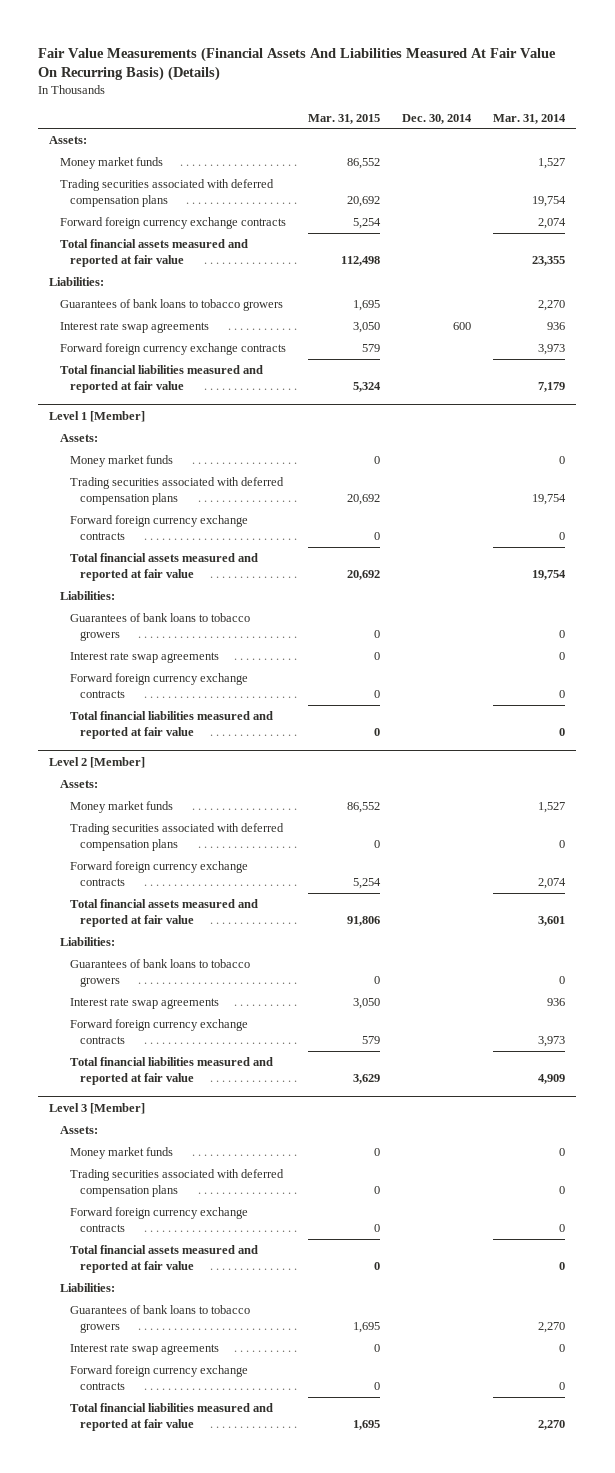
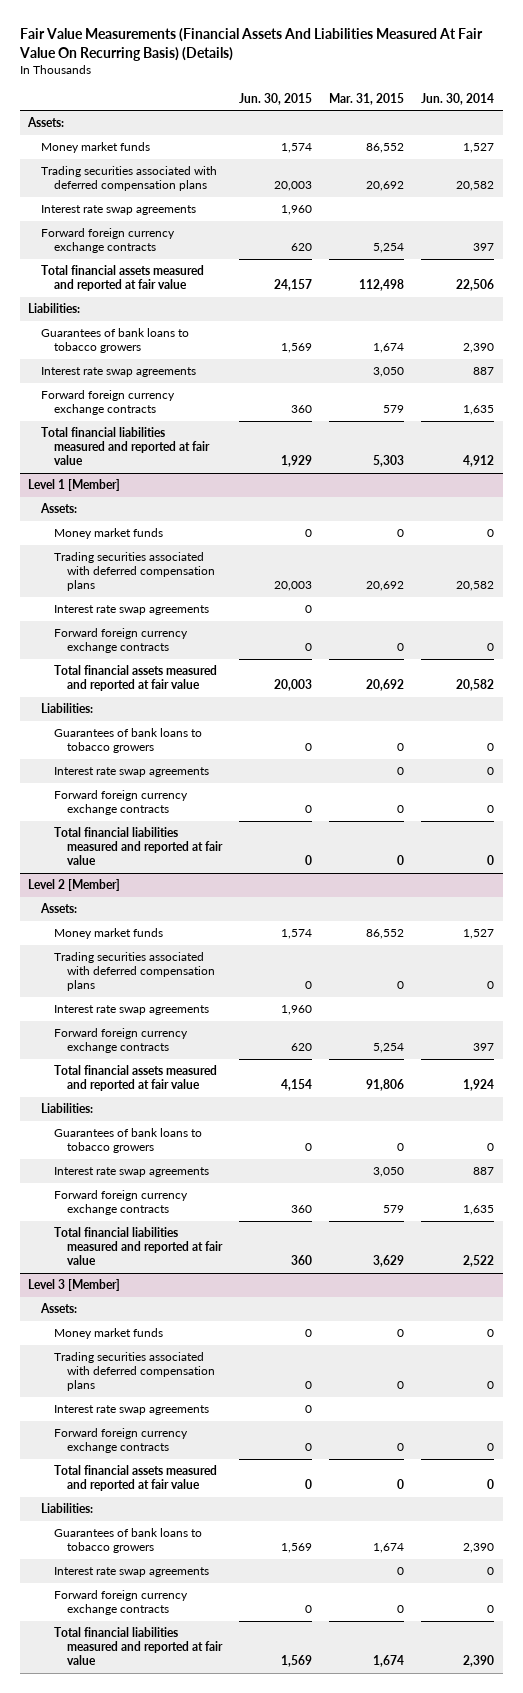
[401,113,472,124] Dec. 30, 2014 -> none
[493,113,567,124] Mar. 31, 2014 -> none
none -> [239,92,313,105] Jun. 30, 2015
none -> [421,92,495,105] Jun. 30, 2014
none -> [41,205,197,216] Interest rate swap agreements
[352,300,380,312] 1,695 -> [373,343,405,354] 1,674
[352,381,381,392] 5,324 -> [373,455,405,468] 5,303
none -> [54,605,210,616] Interest rate swap agreements
none -> [54,1005,210,1016] Interest rate swap agreements
none -> [54,1405,210,1416] Interest rate swap agreements
[352,1321,380,1333] 1,695 -> [373,1543,405,1554] 1,674
[352,1419,380,1430] 1,695 -> [373,1655,405,1668] 1,674

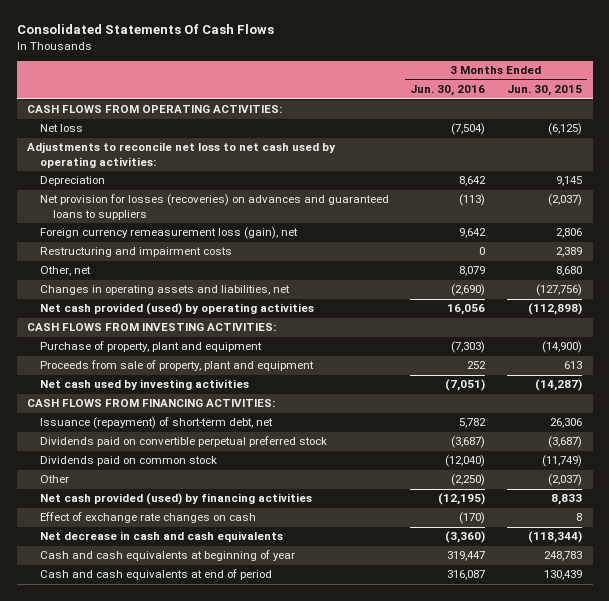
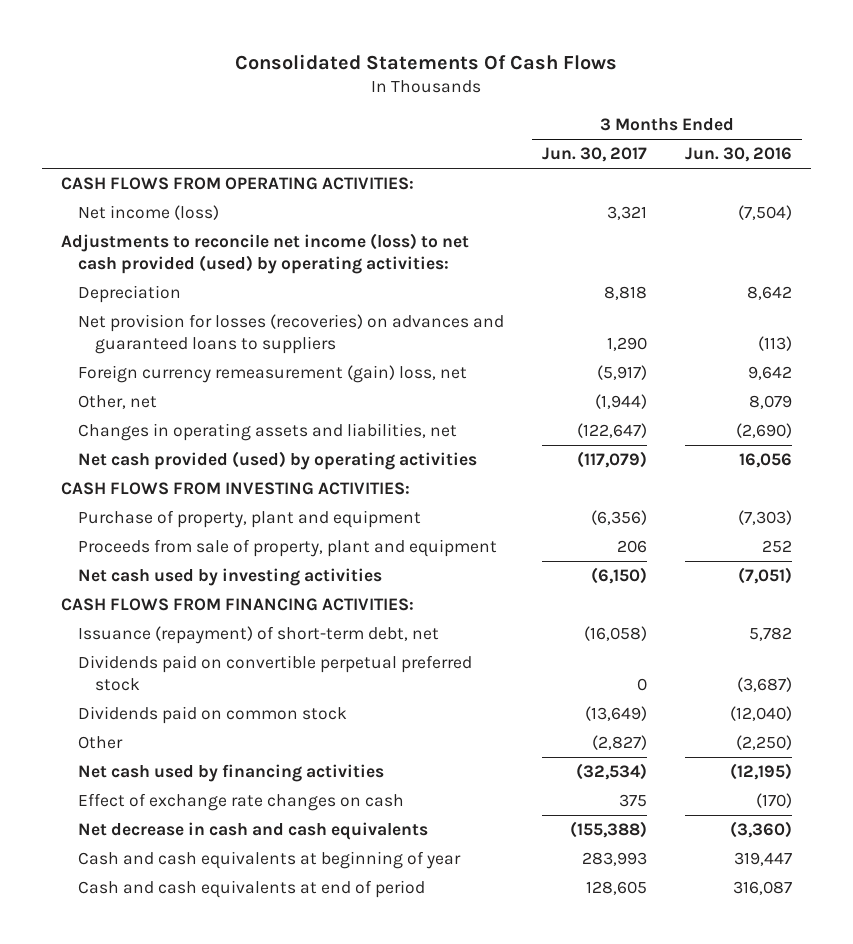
[506,85,582,97] Jun. 30, 2015 -> none
none -> [541,147,647,163] Jun. 30, 2017
[39,124,83,133] Net loss -> [77,205,219,221] Net income (loss)
[27,142,337,168] Adjustments to reconcile net loss to net cash used by operating activities: -> [60,233,469,275] Adjustments to reconcile net income (loss) to net cash provided (used) by operating activities:
[39,247,232,258] Restructuring and impairment costs -> none
[39,227,298,240] Foreign currency remeasurement loss (gain), net -> [77,365,467,384] Foreign currency remeasurement (gain) loss, net
[39,493,312,506] Net cash provided (used) by financing activities -> [77,764,384,783] Net cash used by financing activities

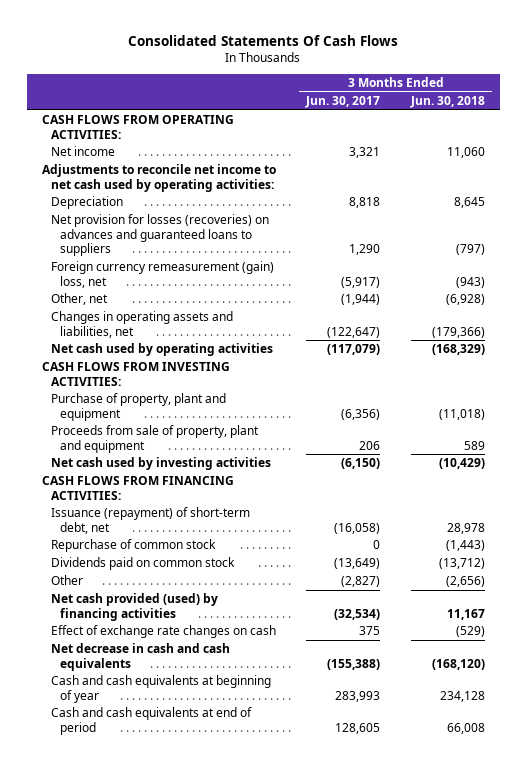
[685,147,793,163] Jun. 30, 2016 -> none
none -> [409,95,485,108] Jun. 30, 2018
[77,205,219,221] Net income (loss) -> [51,146,116,157] Net income
[60,233,469,275] Adjustments to reconcile net income (loss) to net cash provided (used) by operating activities: -> [42,164,277,192] Adjustments to reconcile net income to net cash used by operating activities:
[77,451,477,471] Net cash provided (used) by operating activities -> [51,343,274,357] Net cash used by operating activities
[77,655,472,692] Dividends paid on convertible perpetual preferred stock -> none
none -> [51,539,217,553] Repurchase of common stock
[77,764,384,783] Net cash used by financing activities -> [51,593,219,621] Net cash provided (used) by financing activities

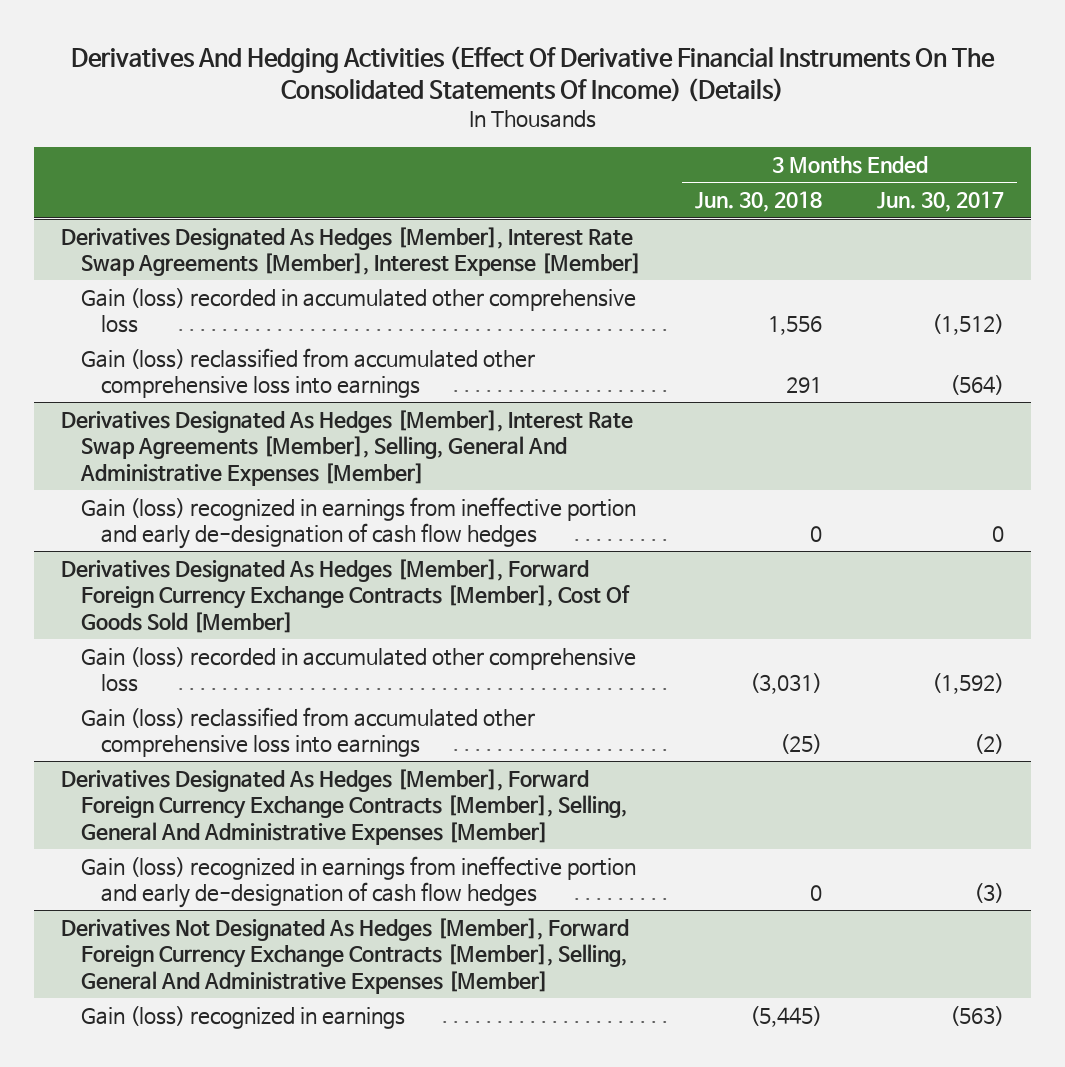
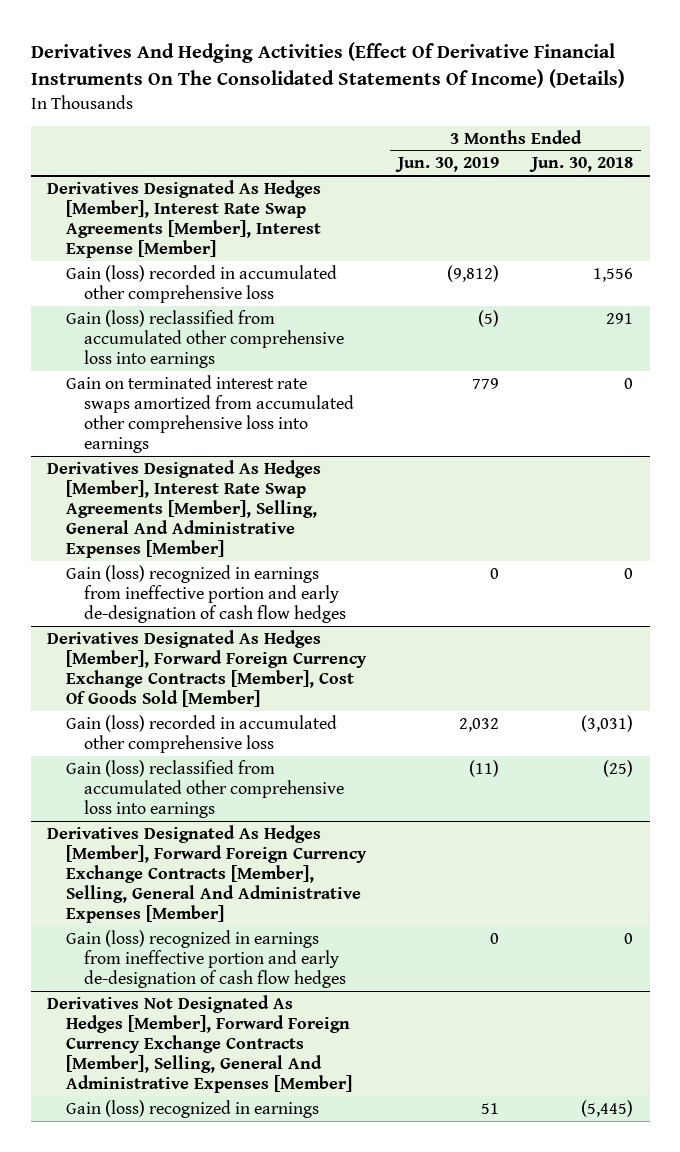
[876,191,1004,213] Jun. 30, 2017 -> none
none -> [395,157,500,173] Jun. 30, 2019
none -> [65,374,355,454] Gain on terminated interest rate swaps amortized from accumulated other comprehensive loss into earnings

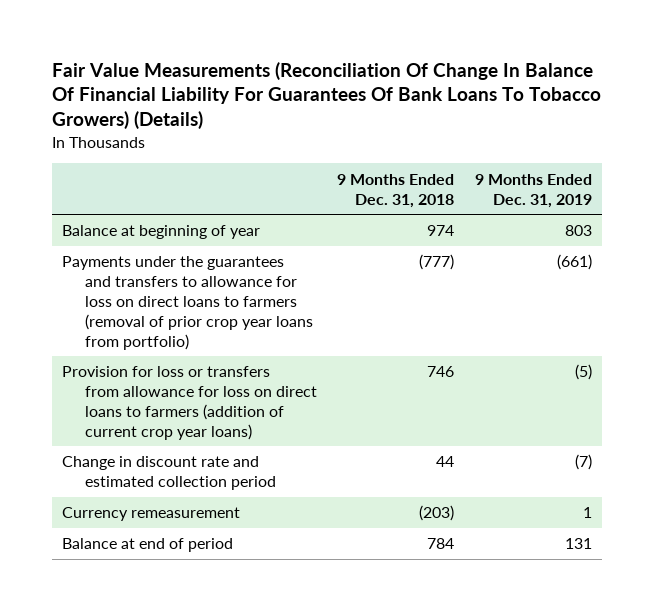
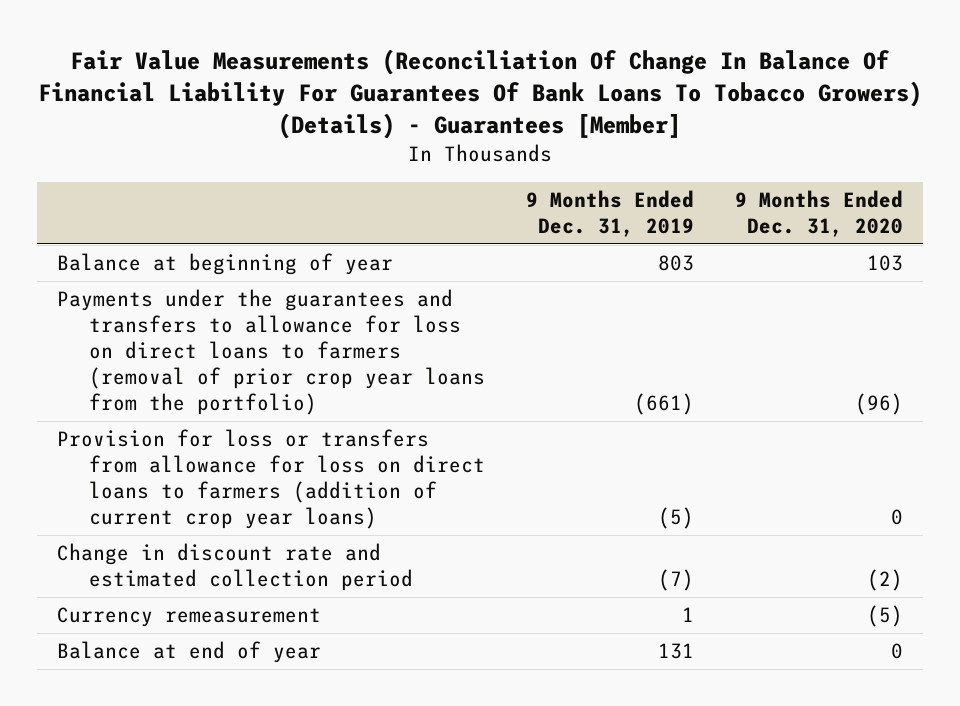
[52,61,602,130] Fair Value Measurements (Reconciliation Of Change In Balance Of Financial Liability For Guarantees Of Bank Loans To Tobacco Growers) (Details) -> [37,48,922,140] Fair Value Measurements (Reconciliation Of Change In Balance Of Financial Liability For Guarantees Of Bank Loans To Tobacco Growers) (Details) - Guarantees [Member]
[337,173,455,208] 9 Months Ended Dec. 31, 2018 -> none
none -> [734,189,903,237] 9 Months Ended Dec. 31, 2020
[62,256,313,350] Payments under the guarantees and transfers to allowance for loss on direct loans to farmers (removal of prior crop year loans from portfolio) -> [57,289,485,415] Payments under the guarantees and transfers to allowance for loss on direct loans to farmers (removal of prior crop year loans from the portfolio)
[62,538,234,553] Balance at end of period -> [57,641,322,664] Balance at end of year

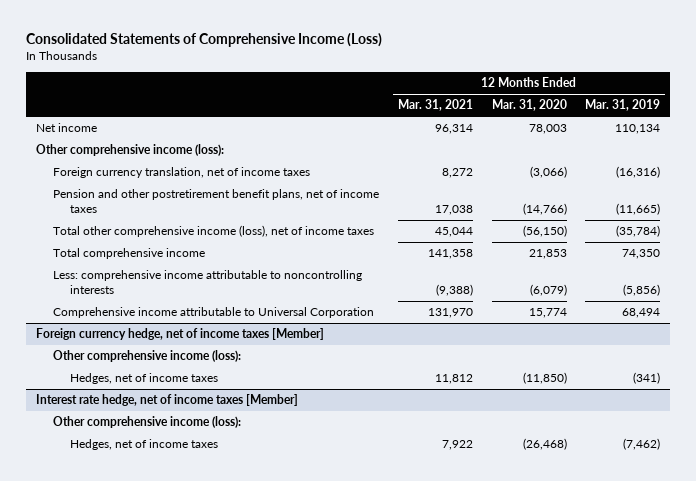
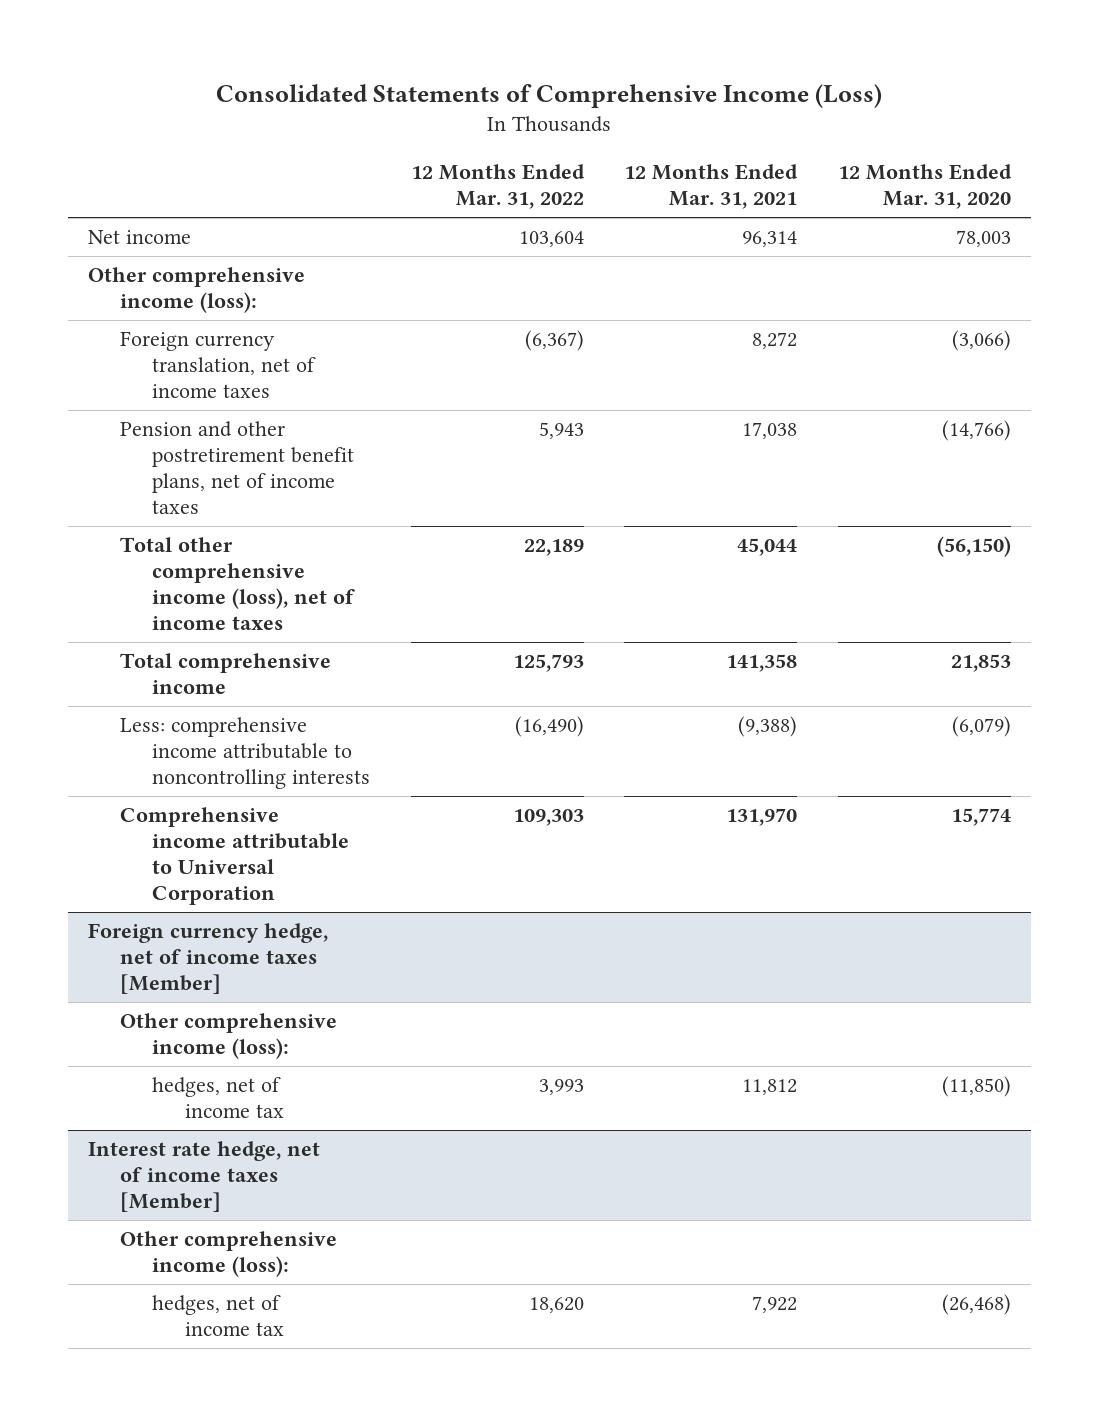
[585,99,661,112] Mar. 31, 2019 -> none
none -> [410,164,585,210] 12 Months Ended Mar. 31, 2022
[69,373,218,385] Hedges, net of income taxes -> [152,1077,284,1118] hedges, net of income tax
[69,439,218,451] Hedges, net of income taxes -> [152,1295,284,1336] hedges, net of income tax

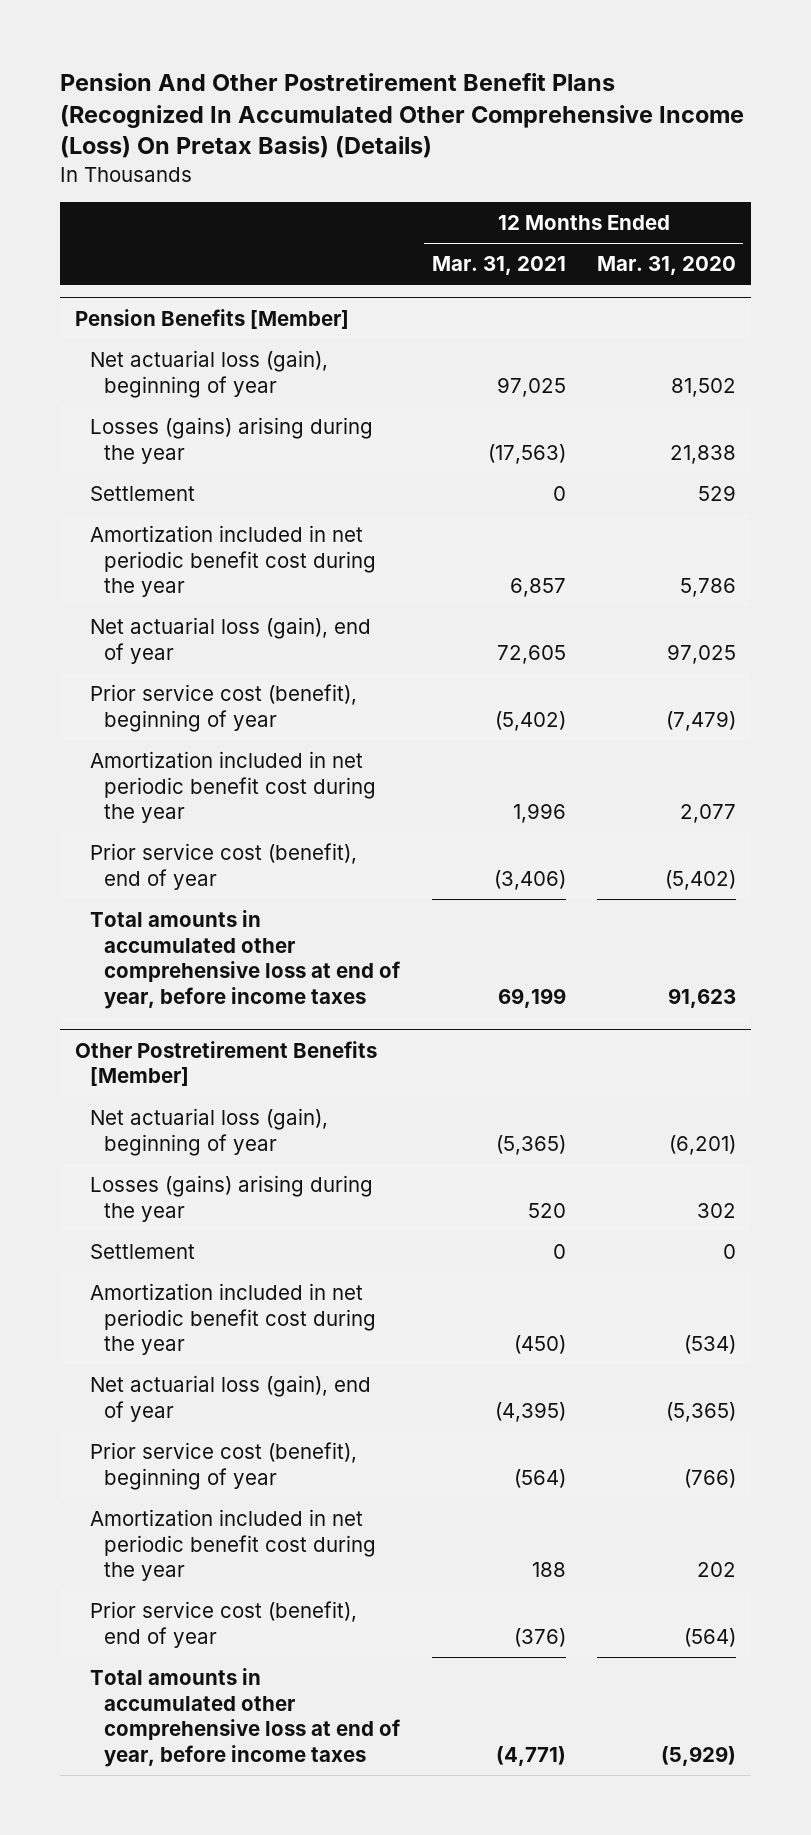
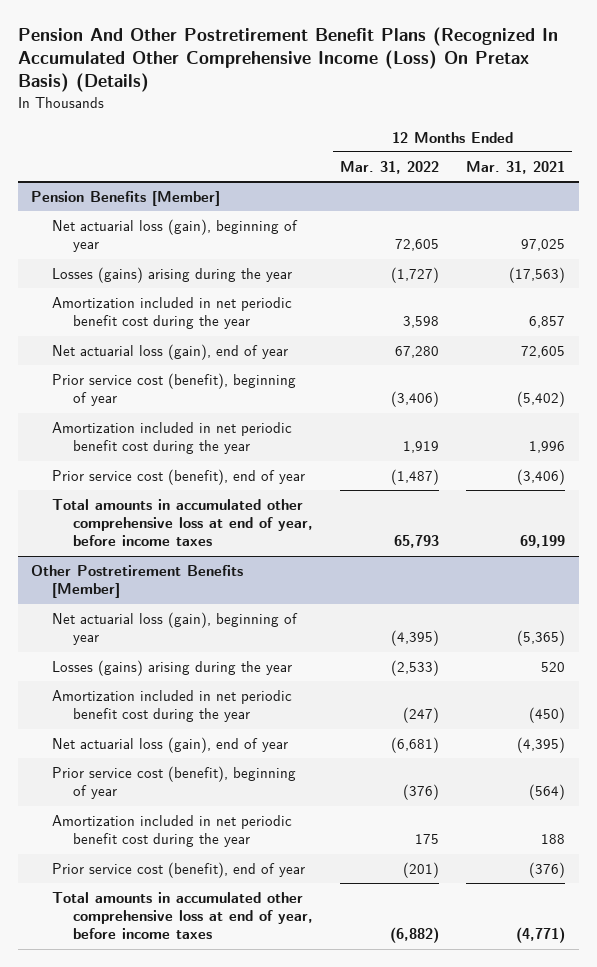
[596,256,736,276] Mar. 31, 2020 -> none
none -> [340,160,440,174] Mar. 31, 2022
[89,485,195,501] Settlement -> none
[89,1243,195,1259] Settlement -> none

